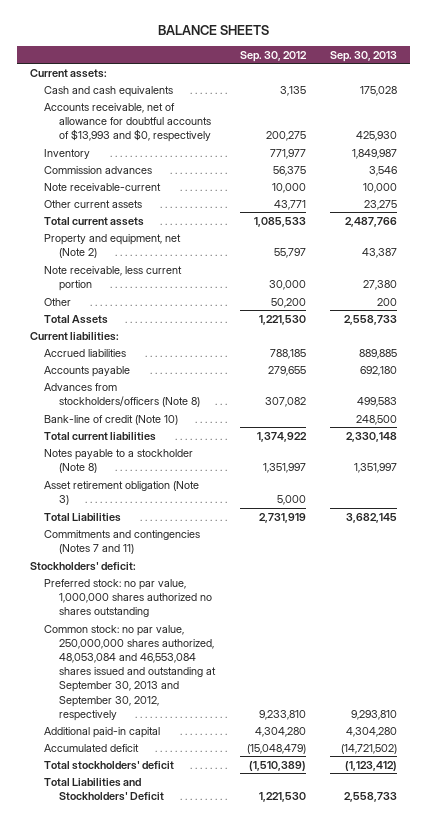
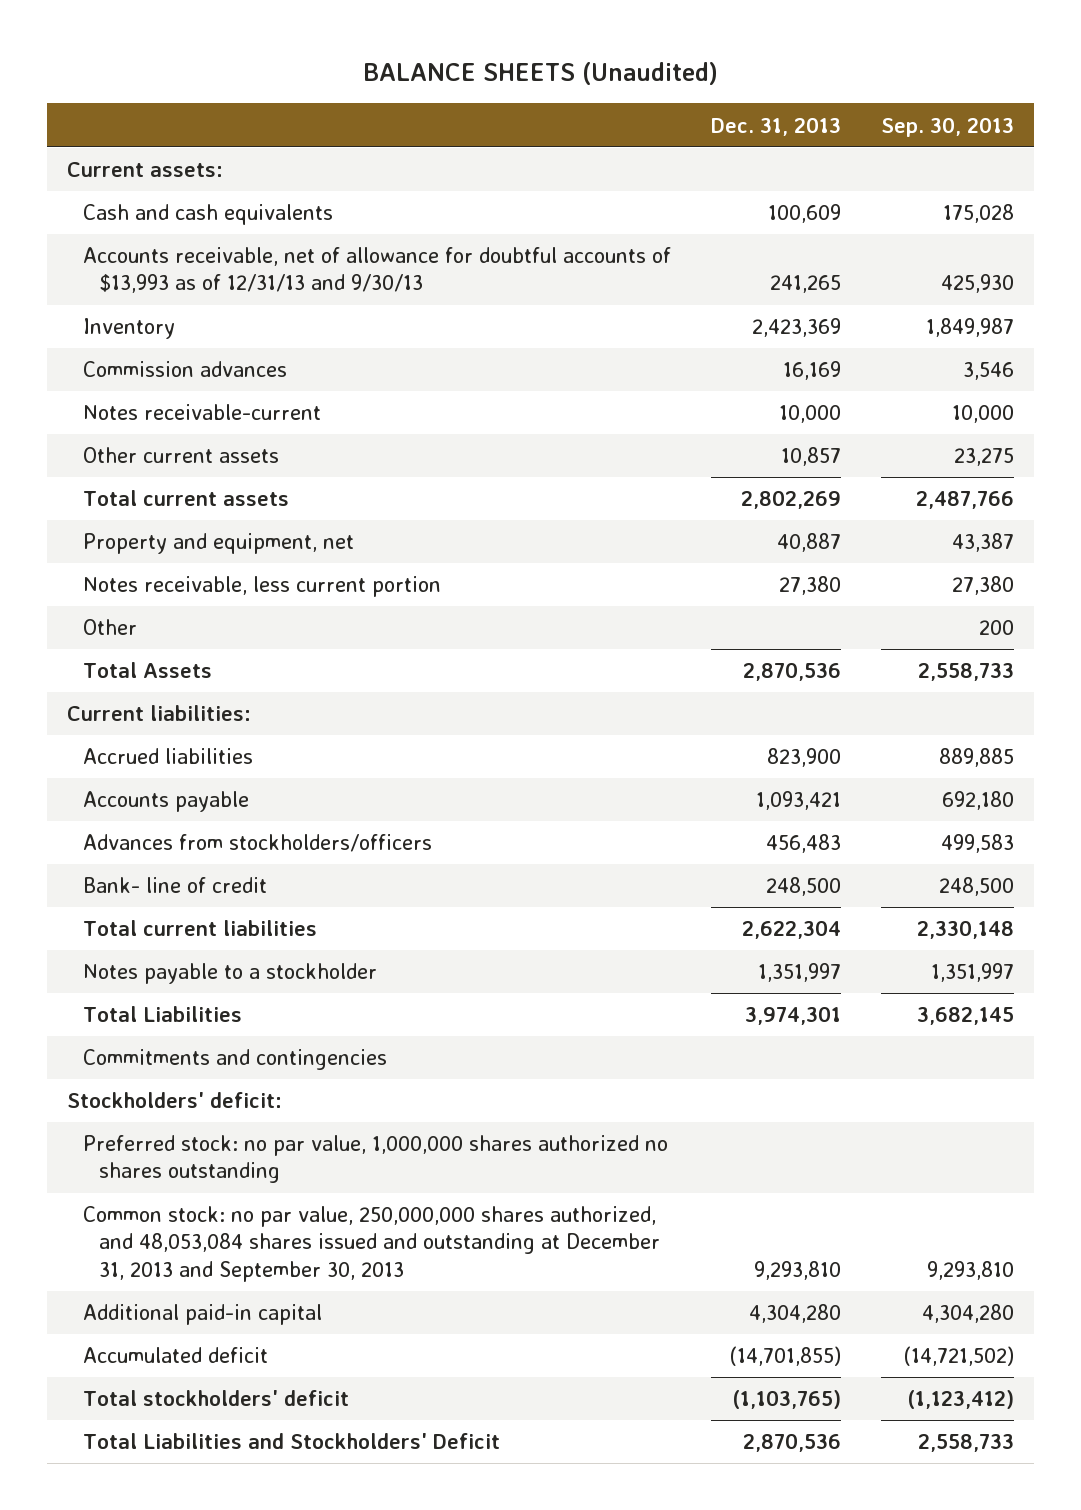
[157,24,269,35] BALANCE SHEETS -> [362,62,718,86] BALANCE SHEETS (Unaudited)
[239,50,307,62] Sep. 30, 2012 -> none
none -> [711,116,842,136] Dec. 31, 2013
[44,102,211,143] Accounts receivable, net of allowance for doubtful accounts of $13,993 and $0, respectively -> [82,247,671,294] Accounts receivable, net of allowance for doubtful accounts of $13,993 as of 12/31/13 and 9/30/13
[44,182,162,191] Note receivable-current -> [82,404,321,421] Notes receivable-current
[44,233,182,258] Property and equipment, net (Note 2) -> [82,533,354,555] Property and equipment, net
[44,265,183,291] Note receivable, less current portion -> [82,576,441,598] Notes receivable, less current portion
[44,382,200,407] Advances from stockholders/officers (Note 8) -> [82,834,432,853] Advances from stockholders/officers
[44,414,179,425] Bank-line of credit (Note 10) -> [82,877,267,894] Bank- line of credit
[44,480,200,505] Asset retirement obligation (Note 3) -> none
[44,448,194,473] Notes payable to a stockholder (Note 8) -> [82,963,377,985] Notes payable to a stockholder
[44,529,201,554] Commitments and contingencies (Notes 7 and 11) -> [82,1049,387,1071] Commitments and contingencies
[44,624,216,721] Common stock: no par value, 250,000,000 shares authorized, 48,053,084 and 46,553,084 shares issued and outstanding at September 30, 2013 and September 30, 2012, respectively -> [82,1206,660,1282] Common stock: no par value, 250,000,000 shares authorized, and 48,053,084 shares issued and outstanding at December 31, 2013 and September 30, 2013

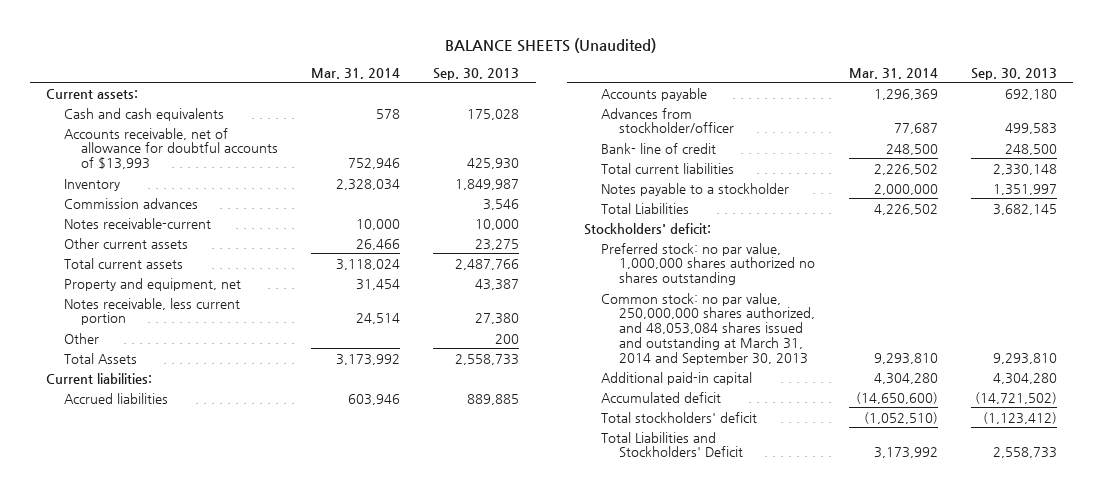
[711,116,842,136] Dec. 31, 2013 -> none
none -> [311,67,401,79] Mar. 31, 2014
[82,247,671,294] Accounts receivable, net of allowance for doubtful accounts of $13,993 as of 12/31/13 and 9/30/13 -> [63,127,279,170] Accounts receivable, net of allowance for doubtful accounts of $13,993
[82,834,432,853] Advances from stockholders/officers -> [601,107,734,134] Advances from stockholder/officer
[82,1049,387,1071] Commitments and contingencies -> none
[82,1206,660,1282] Common stock: no par value, 250,000,000 shares authorized, and 48,053,084 shares issued and outstanding at December 31, 2013 and September 30, 2013 -> [601,292,815,365] Common stock: no par value, 250,000,000 shares authorized, and 48,053,084 shares issued and outstanding at March 31, 2014 and September 30, 2013

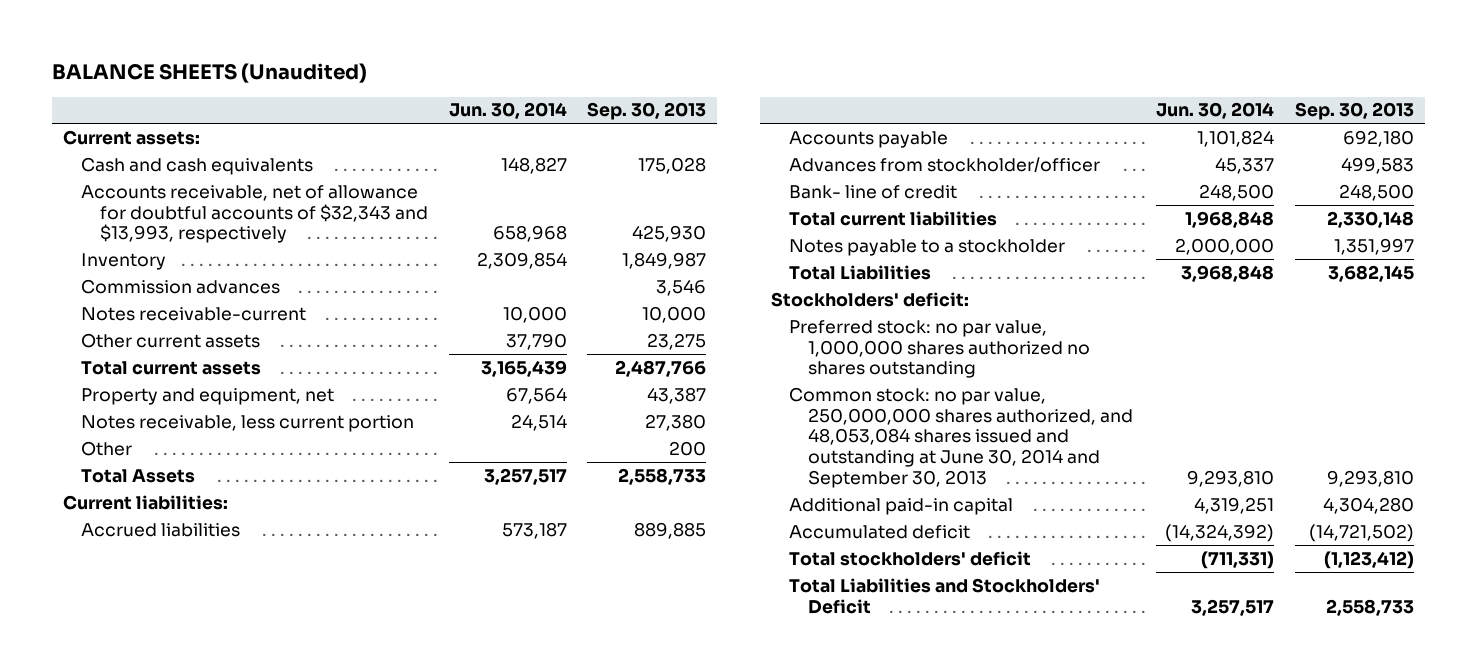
[311,67,401,79] Mar. 31, 2014 -> none
none -> [448,102,567,120] Jun. 30, 2014
[63,127,279,170] Accounts receivable, net of allowance for doubtful accounts of $13,993 -> [81,184,428,244] Accounts receivable, net of allowance for doubtful accounts of $32,343 and $13,993, respectively
[601,292,815,365] Common stock: no par value, 250,000,000 shares authorized, and 48,053,084 shares issued and outstanding at March 31, 2014 and September 30, 2013 -> [789,386,1133,489] Common stock: no par value, 250,000,000 shares authorized, and 48,053,084 shares issued and outstanding at June 30, 2014 and September 30, 2013

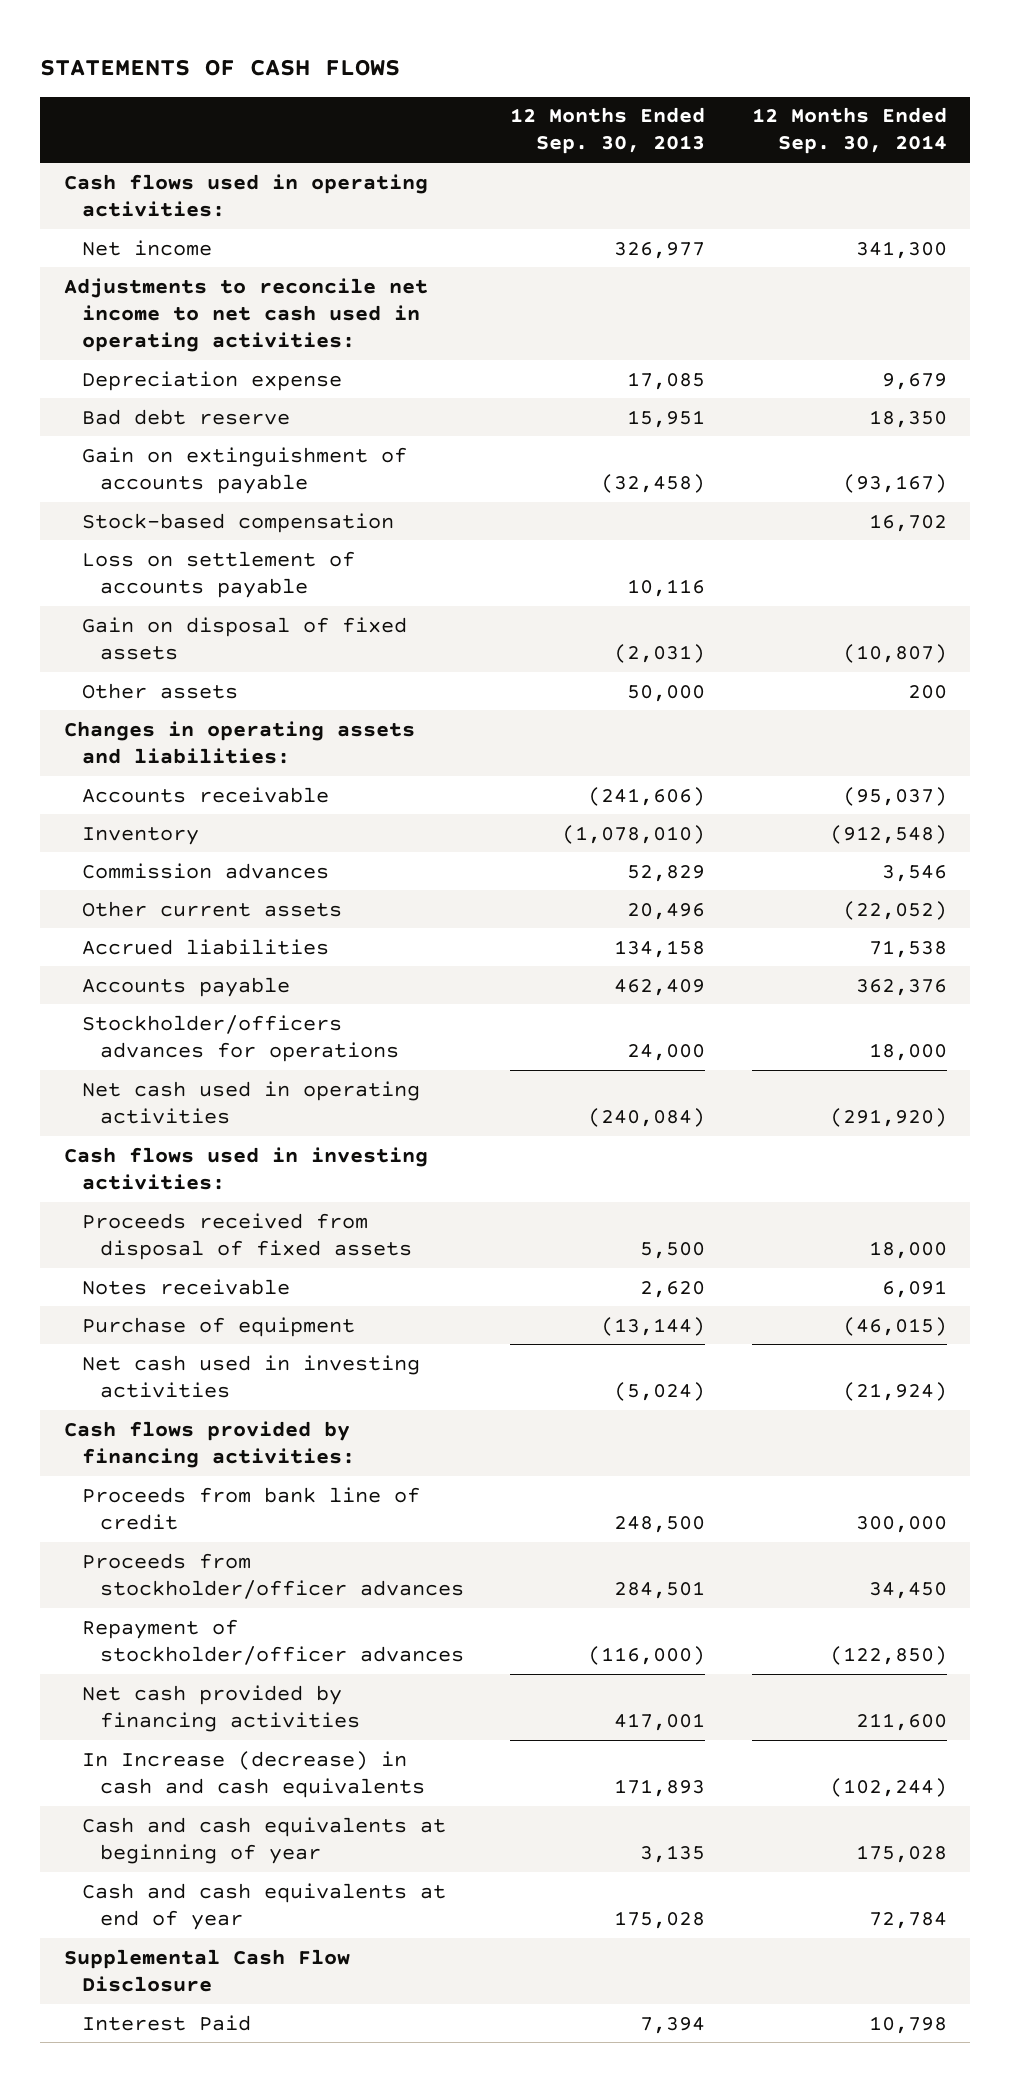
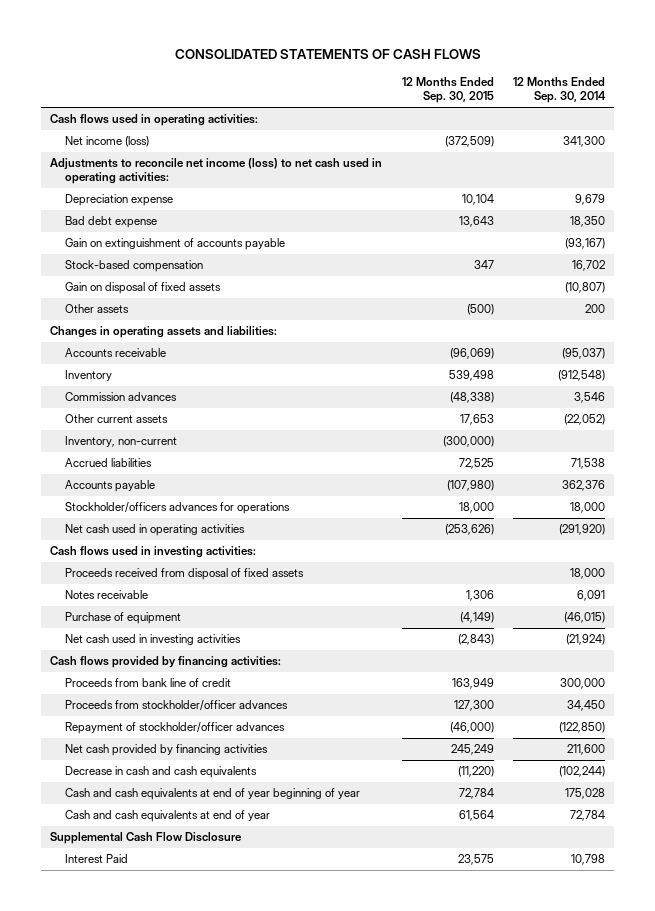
[40,58,401,76] STATEMENTS OF CASH FLOWS -> [174,49,481,60] CONSOLIDATED STATEMENTS OF CASH FLOWS
[510,107,706,155] 12 Months Ended Sep. 30, 2013 -> none
none -> [401,77,494,104] 12 Months Ended Sep. 30, 2015
[81,239,212,256] Net income -> [64,136,149,148] Net income (loss)
[63,277,428,352] Adjustments to reconcile net income to net cash used in operating activities: -> [50,158,383,185] Adjustments to reconcile net income (loss) to net cash used in operating activities:
[81,408,290,425] Bad debt reserve -> [64,216,157,229] Bad debt expense
[81,550,355,598] Loss on settlement of accounts payable -> none
none -> [64,436,177,448] Inventory, non-current
[81,1750,425,1798] In Increase (decrease) in cash and cash equivalents -> [64,766,257,779] Decrease in cash and cash equivalents
[81,1816,446,1864] Cash and cash equivalents at beginning of year -> [64,788,360,801] Cash and cash equivalents at end of year beginning of year

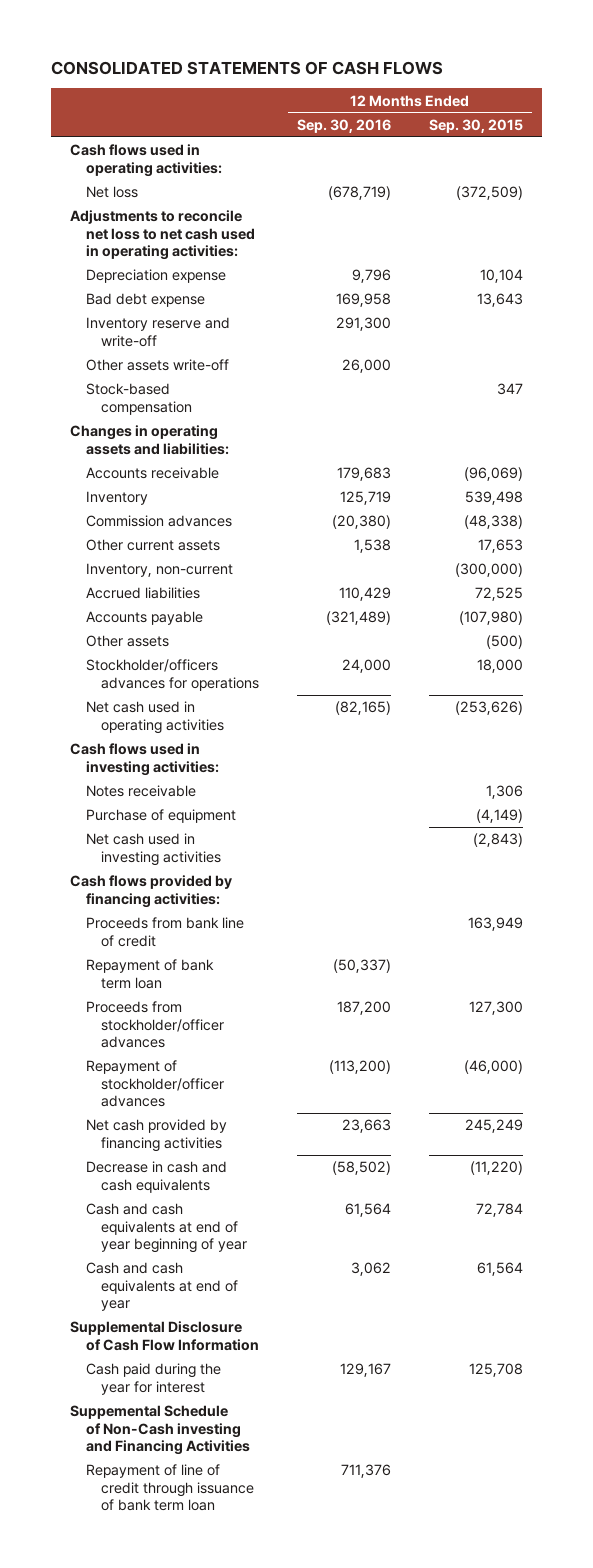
[512,77,606,104] 12 Months Ended Sep. 30, 2014 -> none
none -> [297,118,392,133] Sep. 30, 2016
[64,136,149,148] Net income (loss) -> [85,186,138,199] Net loss
[50,158,383,185] Adjustments to reconcile net income (loss) to net cash used in operating activities: -> [69,210,255,261] Adjustments to reconcile net loss to net cash used in operating activities:
[64,238,285,251] Gain on extinguishment of accounts payable -> none
none -> [85,317,230,347] Inventory reserve and write-off
none -> [85,359,229,372] Other assets write-off
[64,282,221,295] Gain on disposal of fixed assets -> none
[64,304,129,314] Other assets -> [85,635,169,648] Other assets
[64,568,304,581] Proceeds received from disposal of fixed assets -> none
none -> [85,959,214,989] Repayment of bank term loan
[50,832,243,845] Supplemental Cash Flow Disclosure -> [69,1321,259,1351] Supplemental Disclosure of Cash Flow Information
[64,854,128,864] Interest Paid -> [85,1363,221,1395] Cash paid during the year for interest
[457,854,494,866] 23,575 -> [468,1363,523,1378] 125,708
none -> [69,1405,250,1456] Suppemental Schedule of Non-Cash investing and Financing Activities
none -> [85,1464,255,1512] Repayment of line of credit through issuance of bank term loan

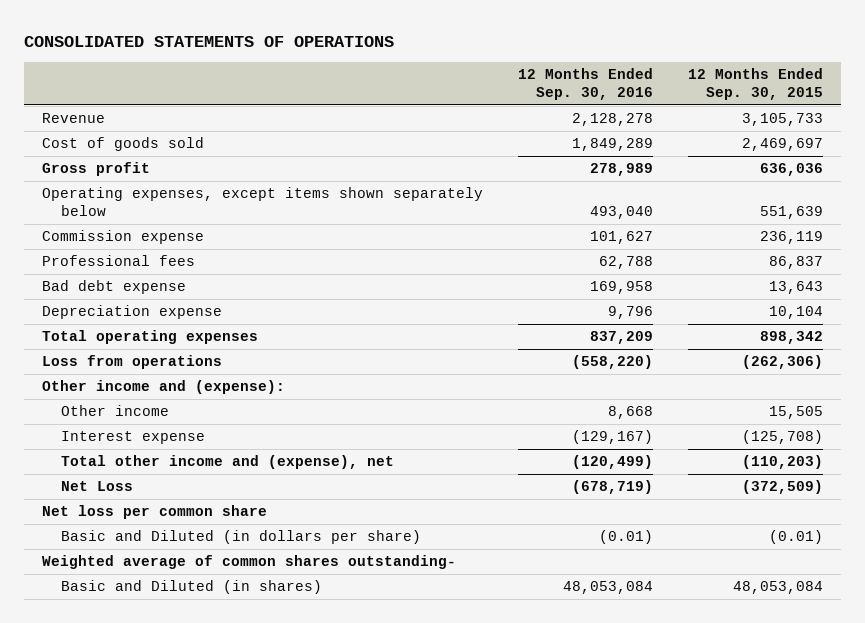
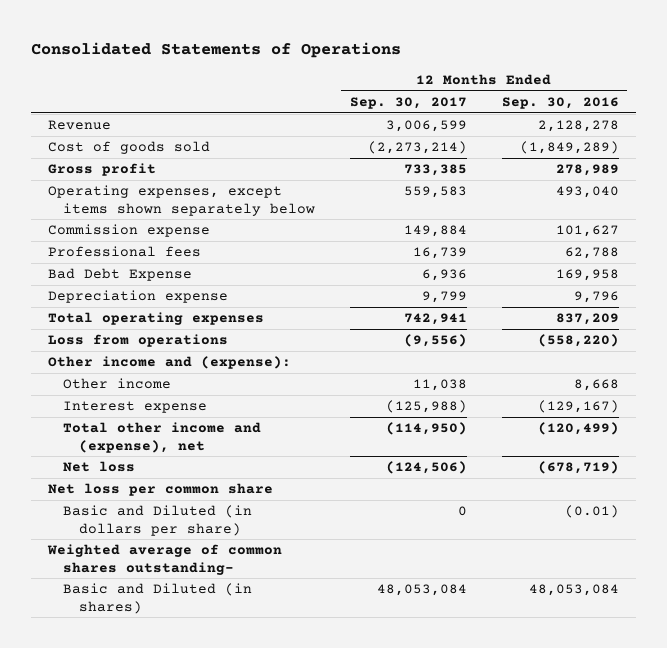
[24,36,395,48] CONSOLIDATED STATEMENTS OF OPERATIONS -> [30,41,401,58] Consolidated Statements of Operations
[688,68,824,100] 12 Months Ended Sep. 30, 2015 -> none
none -> [350,96,468,109] Sep. 30, 2017
[572,138,654,152] 1,849,289 -> [519,141,619,155] (1,849,289)
[41,280,186,295] Bad debt expense -> [48,268,193,282] Bad Debt Expense
[60,481,133,492] Net Loss -> [63,461,136,473] Net loss

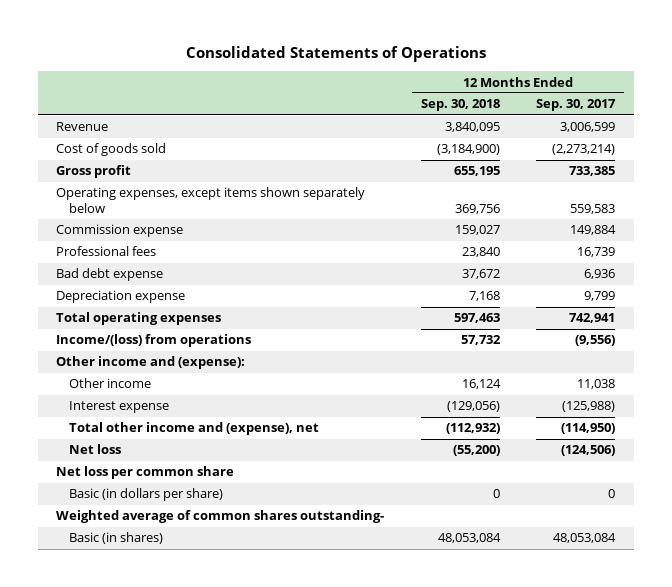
[501,96,619,109] Sep. 30, 2016 -> none
none -> [420,99,500,112] Sep. 30, 2018
[48,268,193,282] Bad Debt Expense -> [56,268,164,282] Bad debt expense
[48,334,229,348] Loss from operations -> [56,334,252,348] Income/(loss) from operations
[63,505,253,536] Basic and Diluted (in dollars per share) -> [69,488,224,502] Basic (in dollars per share)
[63,583,253,614] Basic and Diluted (in shares) -> [69,532,164,545] Basic (in shares)

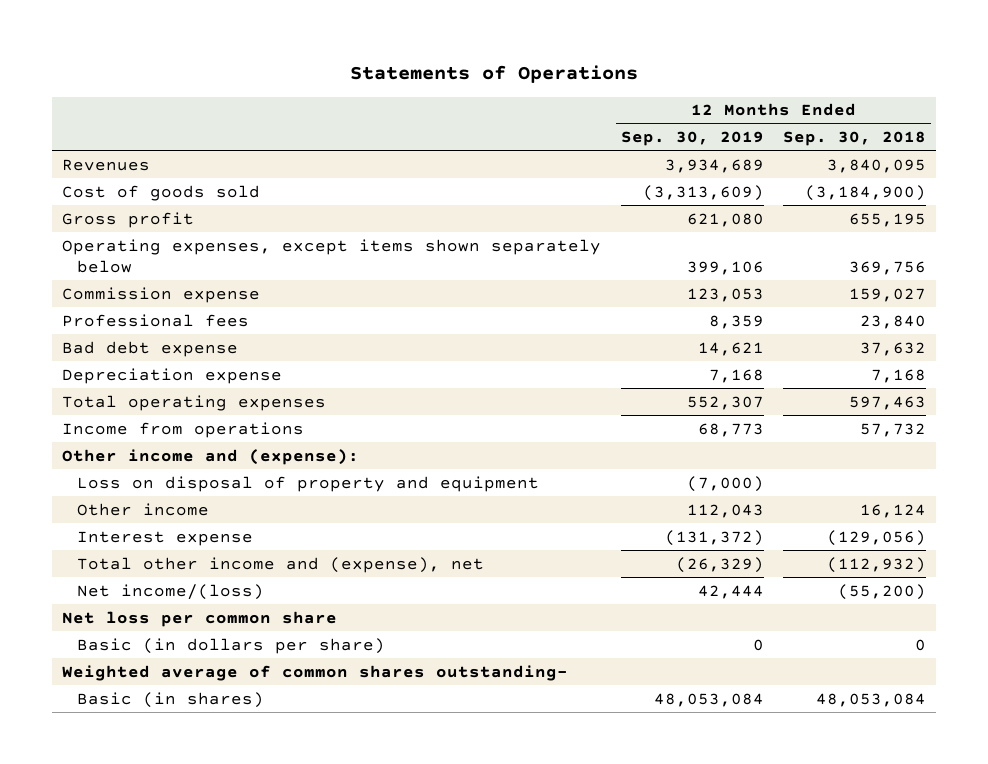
[185,46,486,63] Consolidated Statements of Operations -> [350,65,639,84] Statements of Operations
[536,99,617,112] Sep. 30, 2017 -> none
none -> [620,131,764,147] Sep. 30, 2019
[56,122,109,132] Revenue -> [61,158,150,171] Revenues
[461,269,500,280] 37,672 -> [860,341,927,356] 37,632
[56,334,252,348] Income/(loss) from operations -> [61,421,304,438] Income from operations
none -> [77,475,540,492] Loss on disposal of property and equipment
[69,444,122,455] Net loss -> [77,583,265,600] Net income/(loss)

